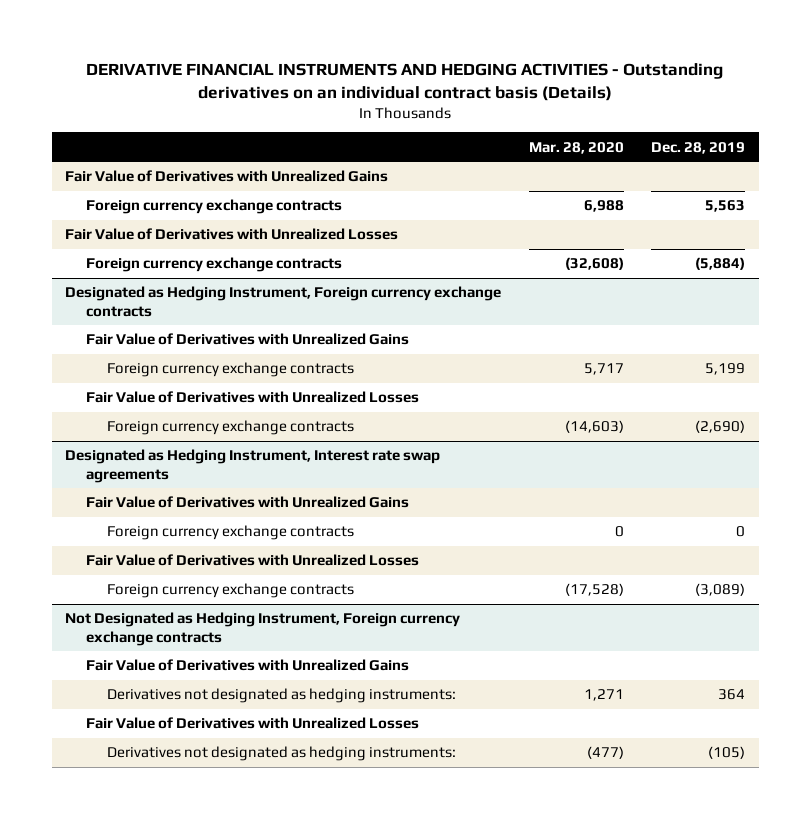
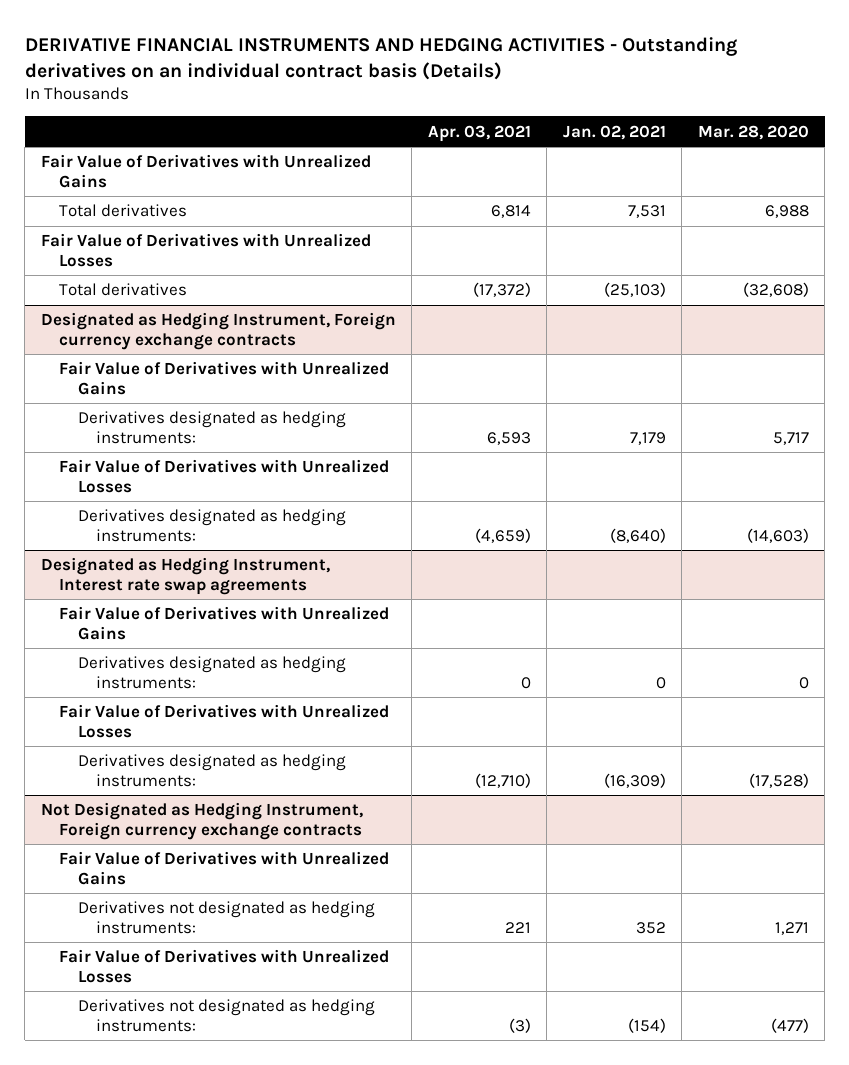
[650,141,745,154] Dec. 28, 2019 -> none
none -> [427,124,531,142] Apr. 03, 2021
none -> [562,124,666,140] Jan. 02, 2021
[86,199,343,215] Foreign currency exchange contracts -> [59,204,188,218] Total derivatives
[86,257,343,273] Foreign currency exchange contracts -> [59,283,188,297] Total derivatives
[106,362,354,378] Foreign currency exchange contracts -> [77,411,346,444] Derivatives designated as hedging instruments:
[106,420,354,436] Foreign currency exchange contracts -> [77,509,346,542] Derivatives designated as hedging instruments:
[106,525,354,541] Foreign currency exchange contracts -> [77,656,346,689] Derivatives designated as hedging instruments:
[106,583,354,599] Foreign currency exchange contracts -> [77,754,346,787] Derivatives designated as hedging instruments:

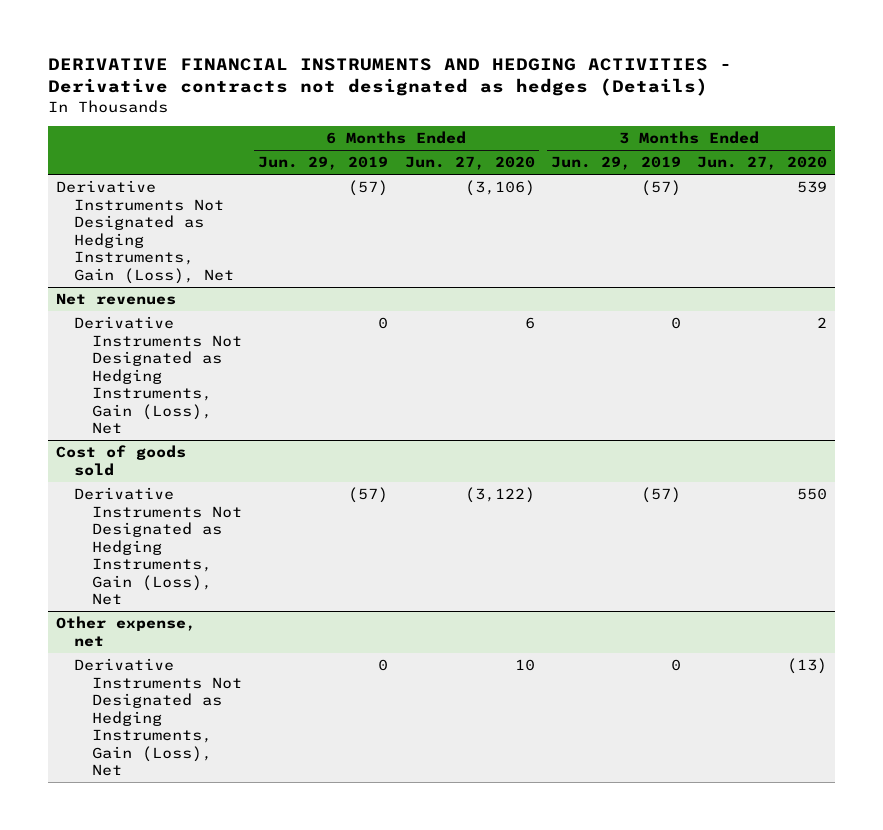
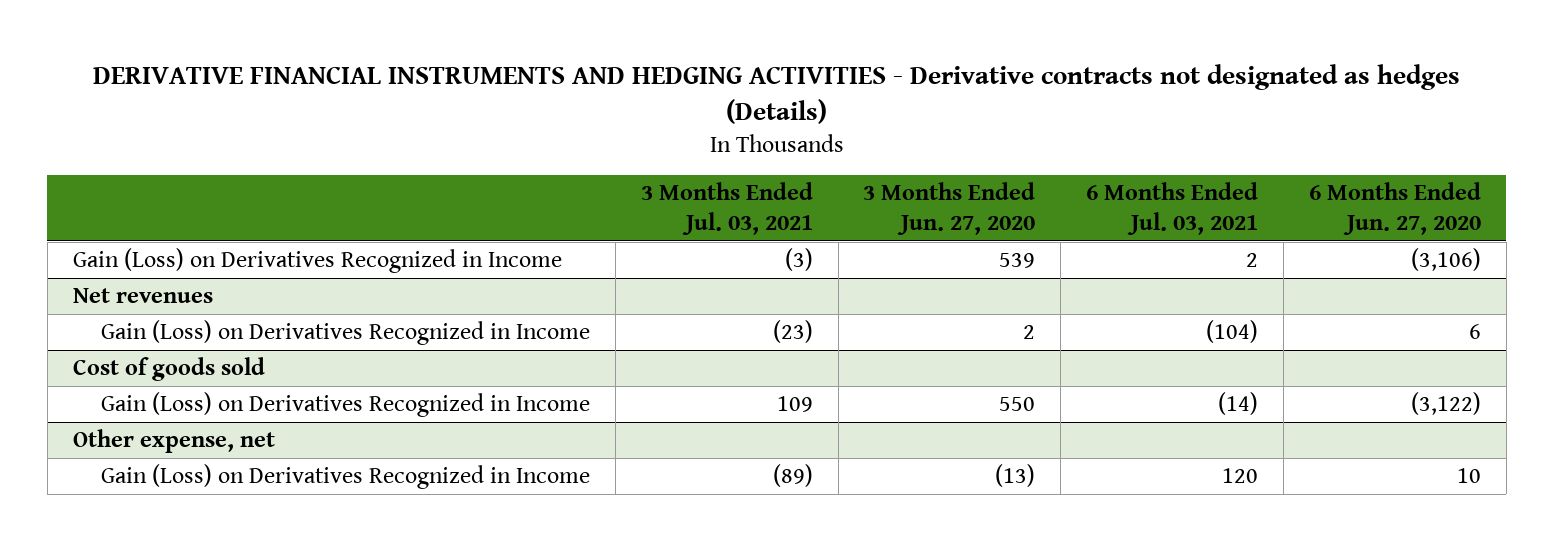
[258,156,389,171] Jun. 29, 2019 -> none
[550,156,681,171] Jun. 29, 2019 -> none
none -> [640,182,813,235] 3 Months Ended Jul. 03, 2021
none -> [1086,182,1259,235] 6 Months Ended Jul. 03, 2021
[55,180,234,284] Derivative Instruments Not Designated as Hedging Instruments, Gain (Loss), Net -> [72,248,562,274] Gain (Loss) on Derivatives Recognized in Income
[73,316,243,435] Derivative Instruments Not Designated as Hedging Instruments, Gain (Loss), Net -> [100,320,590,346] Gain (Loss) on Derivatives Recognized in Income
[73,487,243,606] Derivative Instruments Not Designated as Hedging Instruments, Gain (Loss), Net -> [100,392,590,418] Gain (Loss) on Derivatives Recognized in Income
[73,658,243,777] Derivative Instruments Not Designated as Hedging Instruments, Gain (Loss), Net -> [100,464,590,490] Gain (Loss) on Derivatives Recognized in Income

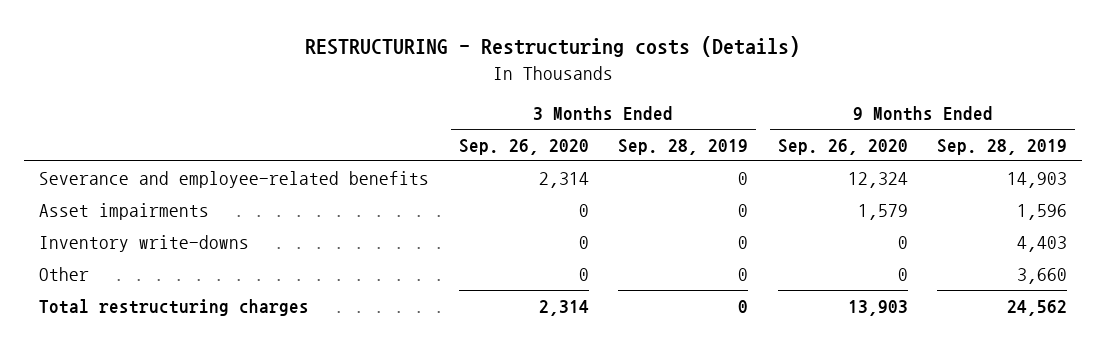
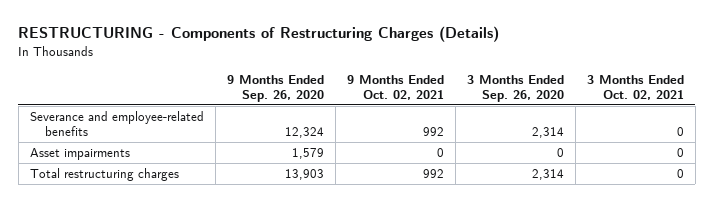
[305,36,801,58] RESTRUCTURING - Restructuring costs (Details) -> [18,26,500,43] RESTRUCTURING - Components of Restructuring Charges (Details)
[618,139,749,156] Sep. 28, 2019 -> none
[937,139,1068,156] Sep. 28, 2019 -> none
none -> [346,74,444,100] 9 Months Ended Oct. 02, 2021
none -> [586,74,684,100] 3 Months Ended Oct. 02, 2021
[39,234,250,252] Inventory write-downs -> none
[39,266,90,281] Other -> none

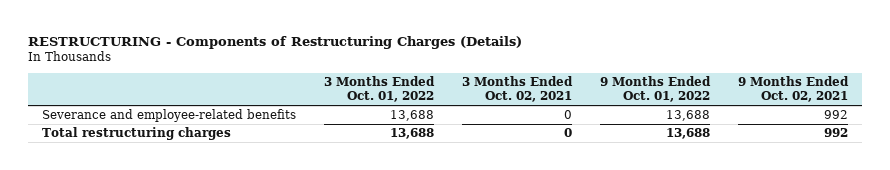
[226,74,324,102] 9 Months Ended Sep. 26, 2020 -> none
[466,74,564,102] 3 Months Ended Sep. 26, 2020 -> none
none -> [324,75,436,103] 3 Months Ended Oct. 01, 2022
none -> [600,75,712,103] 9 Months Ended Oct. 01, 2022
[29,147,130,160] Asset impairments -> none

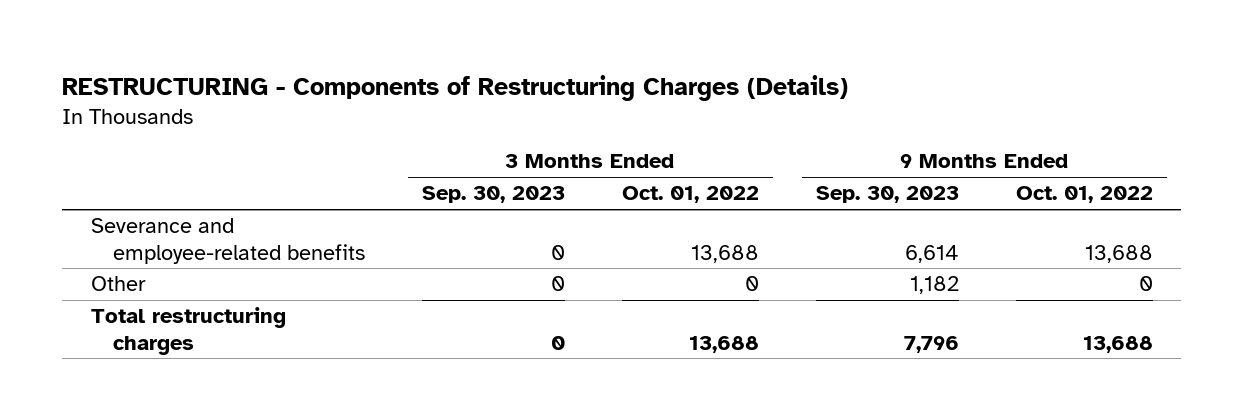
[462,75,574,103] 3 Months Ended Oct. 02, 2021 -> none
[738,75,850,103] 9 Months Ended Oct. 02, 2021 -> none
none -> [421,186,565,204] Sep. 30, 2023
none -> [815,186,959,204] Sep. 30, 2023
none -> [90,276,146,292] Other

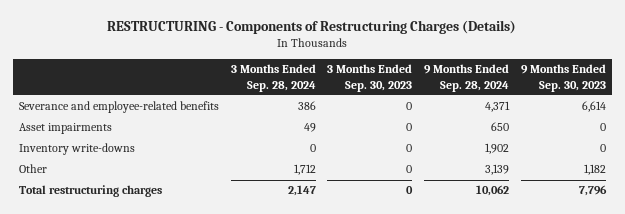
[621,186,759,204] Oct. 01, 2022 -> none
[1015,186,1153,204] Oct. 01, 2022 -> none
none -> [230,64,316,92] 3 Months Ended Sep. 28, 2024
none -> [424,64,510,92] 9 Months Ended Sep. 28, 2024
none -> [18,123,112,135] Asset impairments
none -> [18,143,135,156] Inventory write-downs

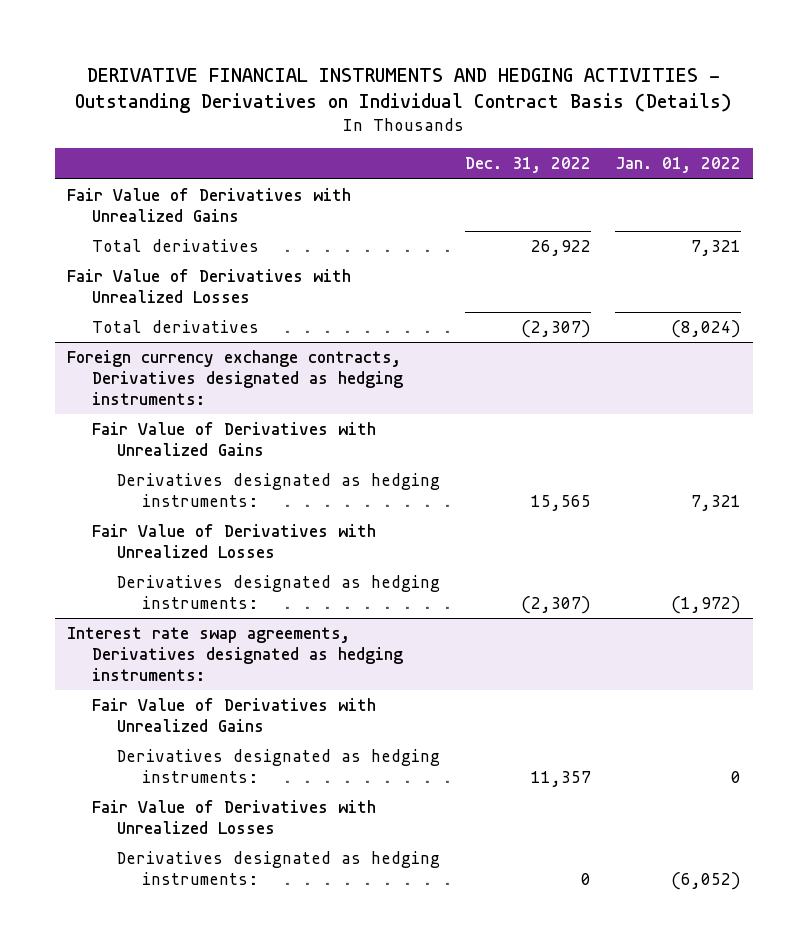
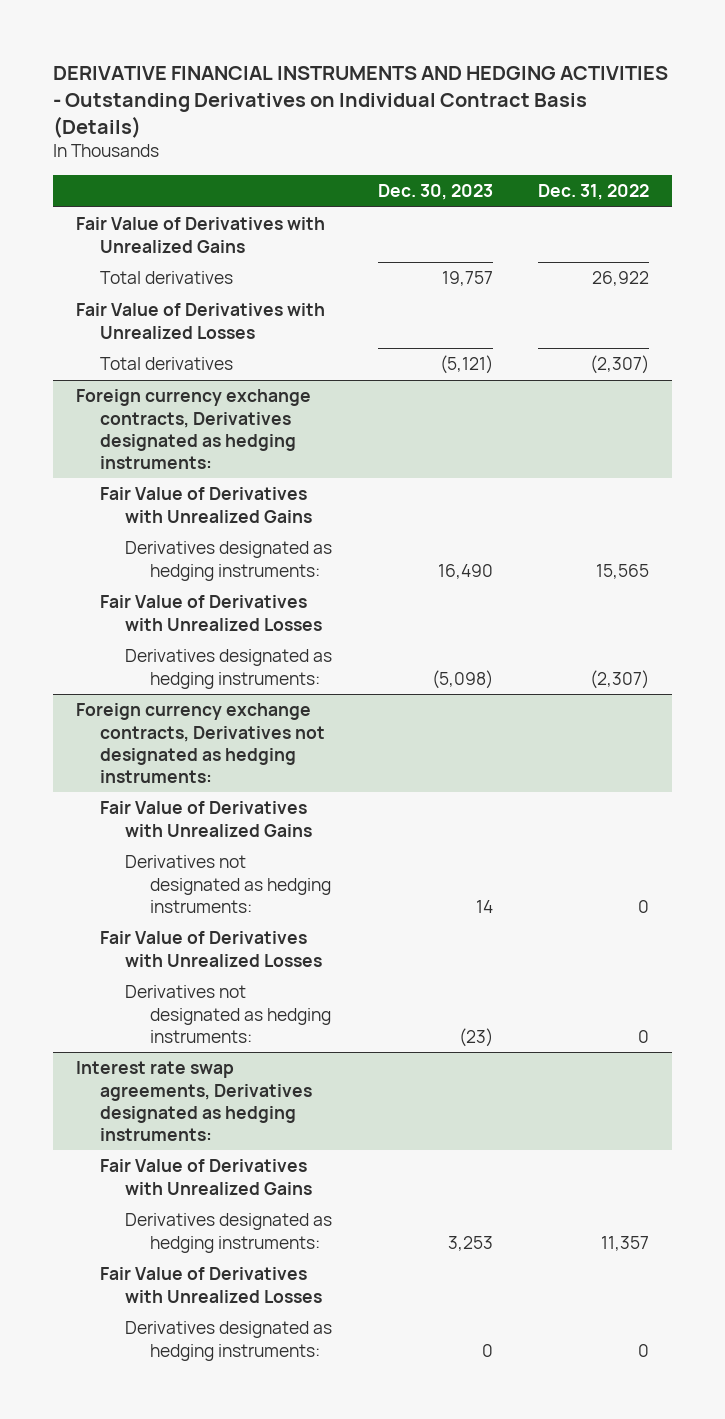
[614,157,741,174] Jan. 01, 2022 -> none
none -> [377,184,493,201] Dec. 30, 2023
none -> [75,703,326,783] Foreign currency exchange contracts, Derivatives not designated as hedging instruments:
none -> [100,801,312,837] Fair Value of Derivatives with Unrealized Gains
none -> [124,855,331,913] Derivatives not designated as hedging instruments:
none -> [100,931,322,967] Fair Value of Derivatives with Unrealized Losses
none -> [124,985,331,1043] Derivatives not designated as hedging instruments:

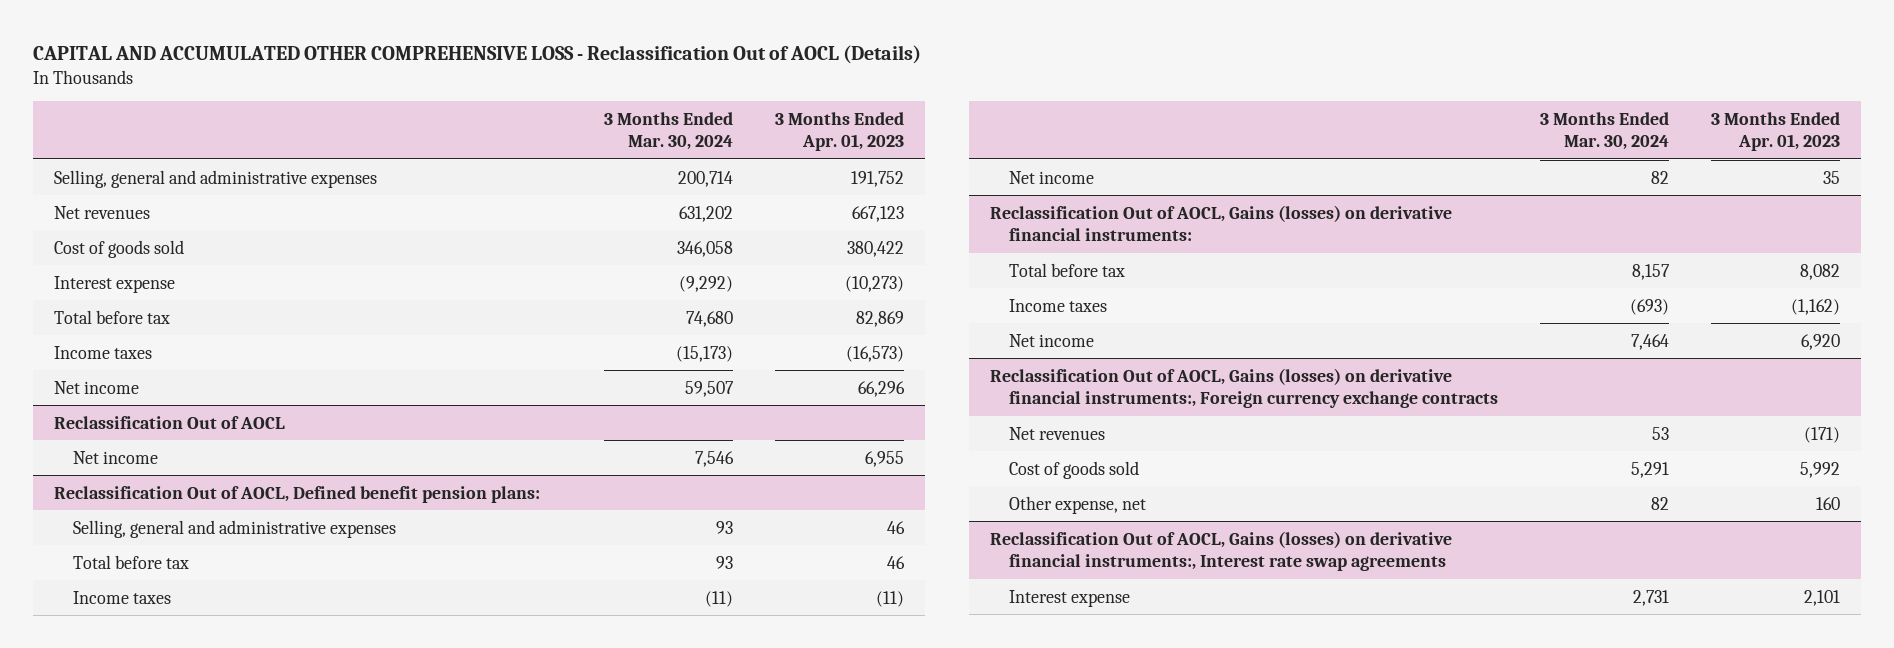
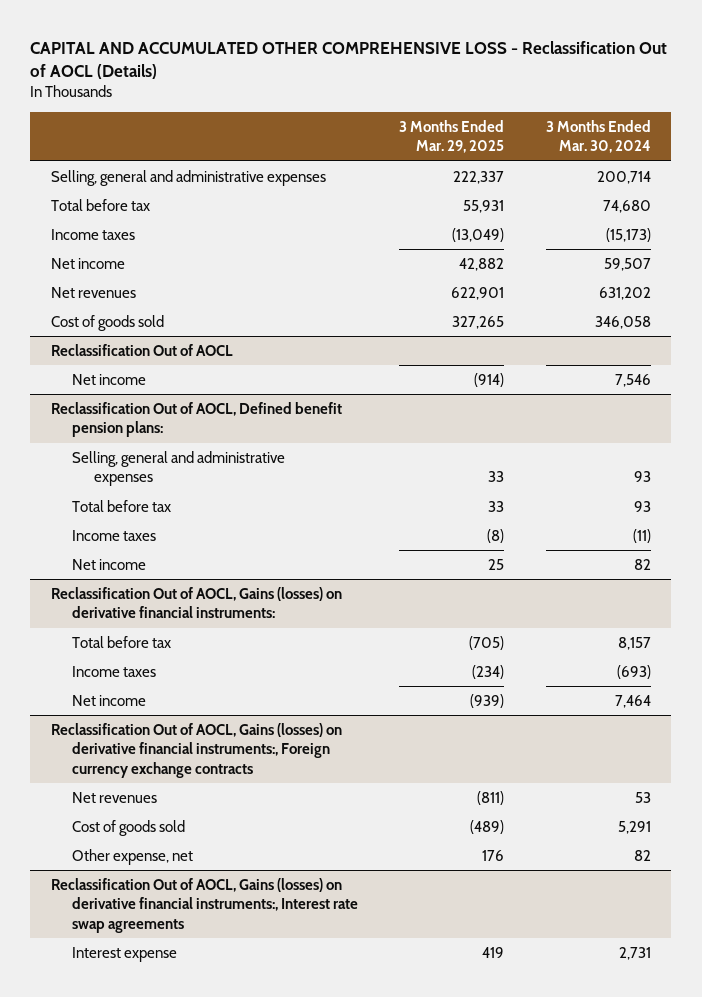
[775,111,905,152] 3 Months Ended Apr. 01, 2023 -> none
none -> [399,119,505,154] 3 Months Ended Mar. 29, 2025
[53,275,175,293] Interest expense -> none
[53,205,150,219] Net revenues -> [50,286,136,298] Net revenues
[53,239,184,258] Cost of goods sold -> [50,314,164,331] Cost of goods sold

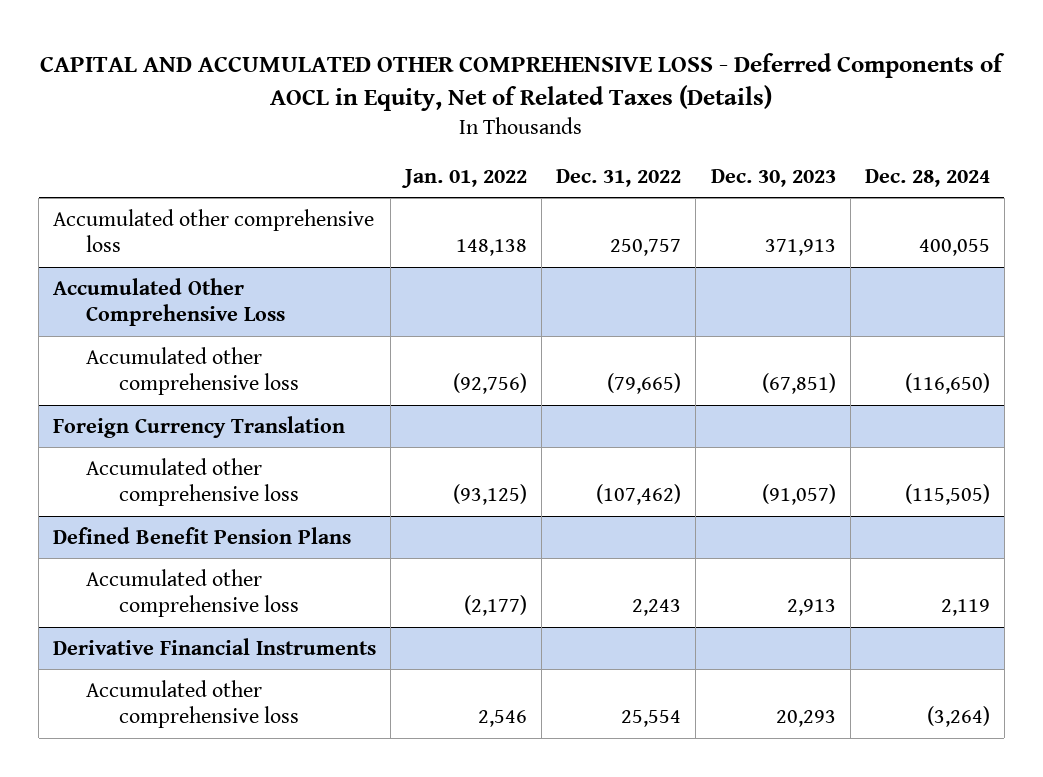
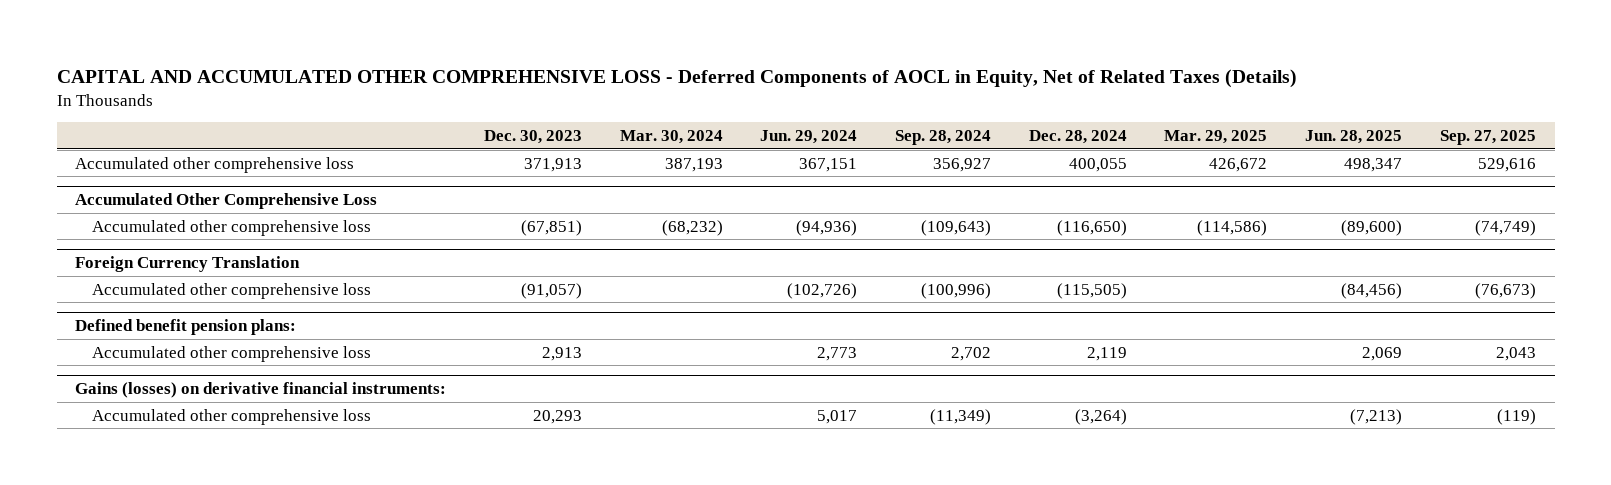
[401,168,528,188] Jan. 01, 2022 -> none
[556,168,682,187] Dec. 31, 2022 -> none
none -> [619,130,723,145] Mar. 30, 2024
none -> [760,130,858,145] Jun. 29, 2024
none -> [895,130,992,146] Sep. 28, 2024
none -> [1164,130,1268,145] Mar. 29, 2025
none -> [1305,130,1403,145] Jun. 28, 2025
none -> [1439,130,1536,146] Sep. 27, 2025
[53,526,352,544] Defined Benefit Pension Plans -> [75,318,297,335] Defined benefit pension plans:
[53,637,377,655] Derivative Financial Instruments -> [75,381,447,398] Gains (losses) on derivative financial instruments:

